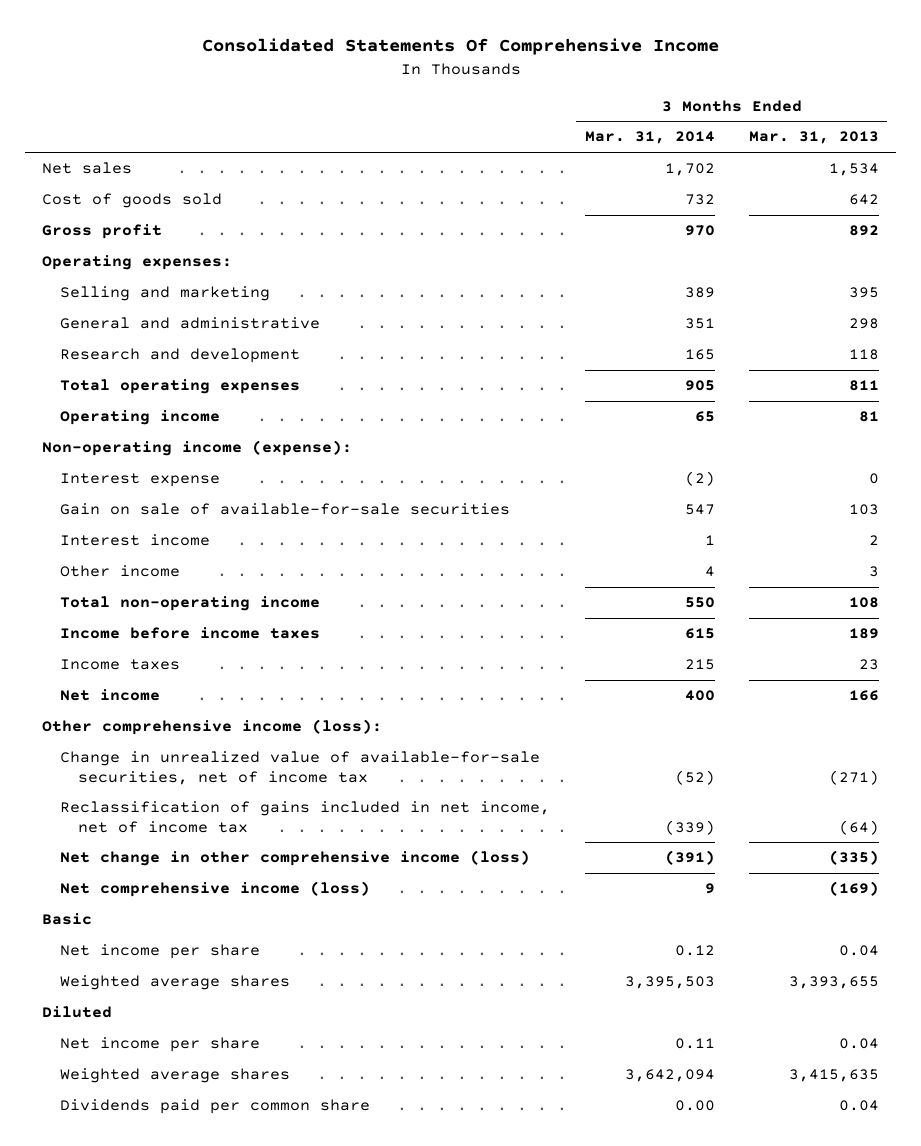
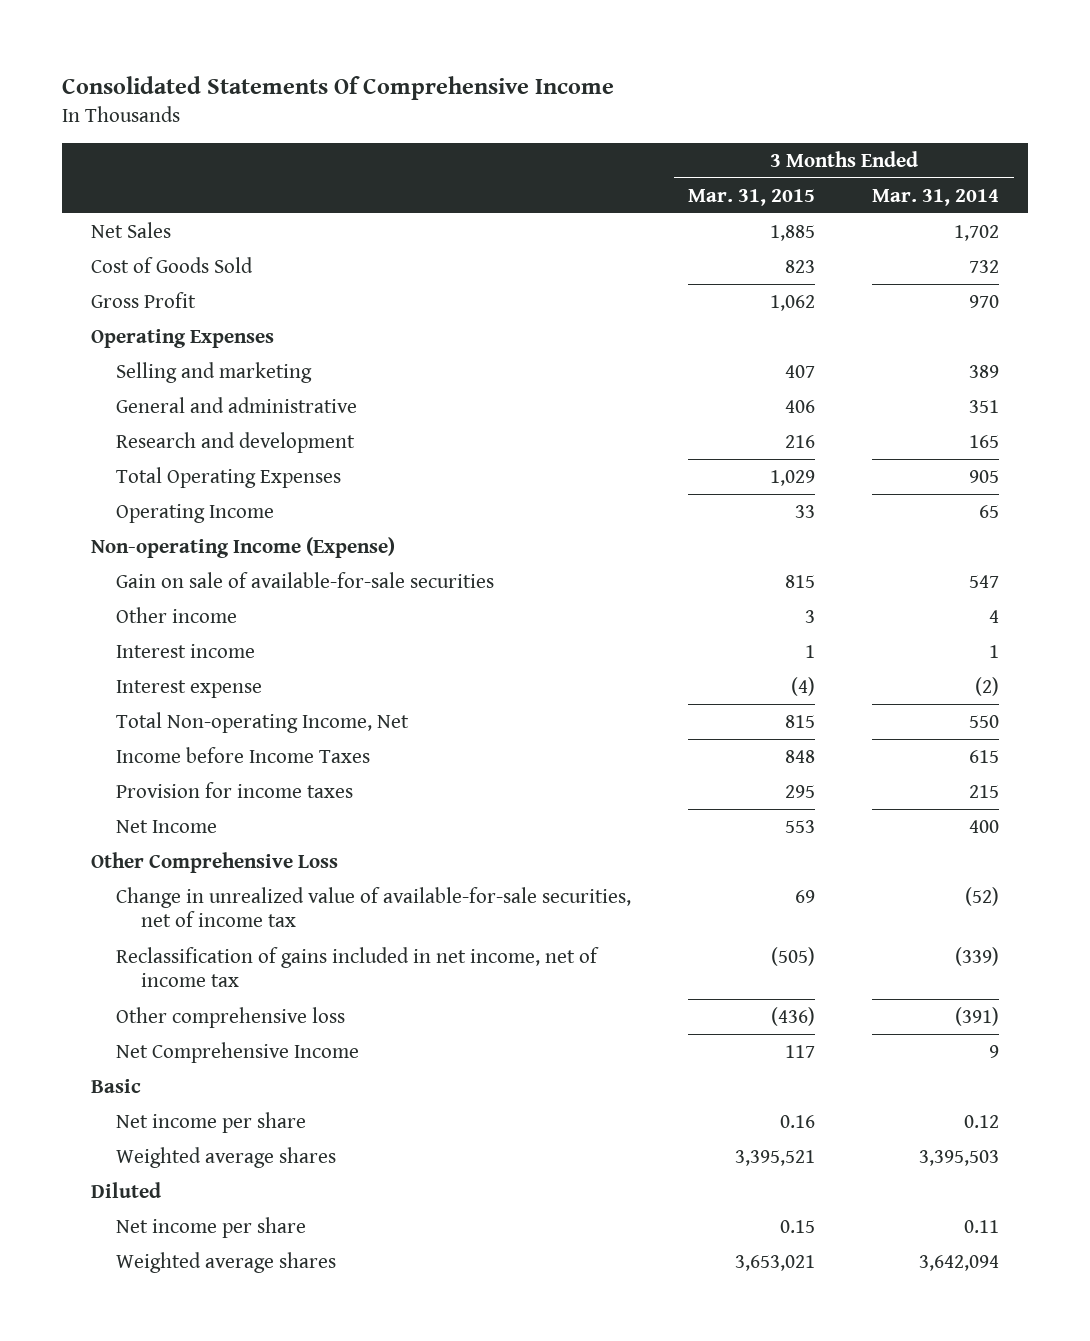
[748,131,879,145] Mar. 31, 2013 -> none
none -> [688,188,816,206] Mar. 31, 2015
[42,162,133,175] Net sales -> [90,221,171,238] Net Sales
[42,193,223,209] Cost of goods sold -> [90,256,253,273] Cost of Goods Sold
[42,224,163,240] Gross profit -> [90,291,196,308] Gross Profit
[42,255,233,271] Operating expenses: -> [90,328,274,348] Operating Expenses
[60,379,301,395] Total operating expenses -> [115,466,341,488] Total Operating Expenses
[60,410,221,426] Operating income -> [115,503,274,523] Operating Income
[42,440,353,457] Non-operating income (expense): -> [90,536,395,558] Non-operating Income (Expense)
[60,534,211,547] Interest income -> [115,643,255,658] Interest income
[60,473,221,488] Interest expense -> [115,679,262,698] Interest expense
[60,596,321,612] Total non-operating income -> [115,711,409,733] Total Non-operating Income, Net
[60,627,321,640] Income before income taxes -> [115,746,370,763] Income before Income Taxes
[60,659,181,671] Income taxes -> [115,781,353,798] Provision for income taxes
[60,689,161,702] Net income -> [115,819,217,833] Net Income
[42,719,383,736] Other comprehensive income (loss): -> [90,851,338,873] Other Comprehensive Loss
[60,850,531,867] Net change in other comprehensive income (loss) -> [115,1006,345,1028] Other comprehensive loss
[60,881,371,898] Net comprehensive income (loss) -> [115,1041,359,1063] Net Comprehensive Income
[60,1099,371,1115] Dividends paid per common share -> none

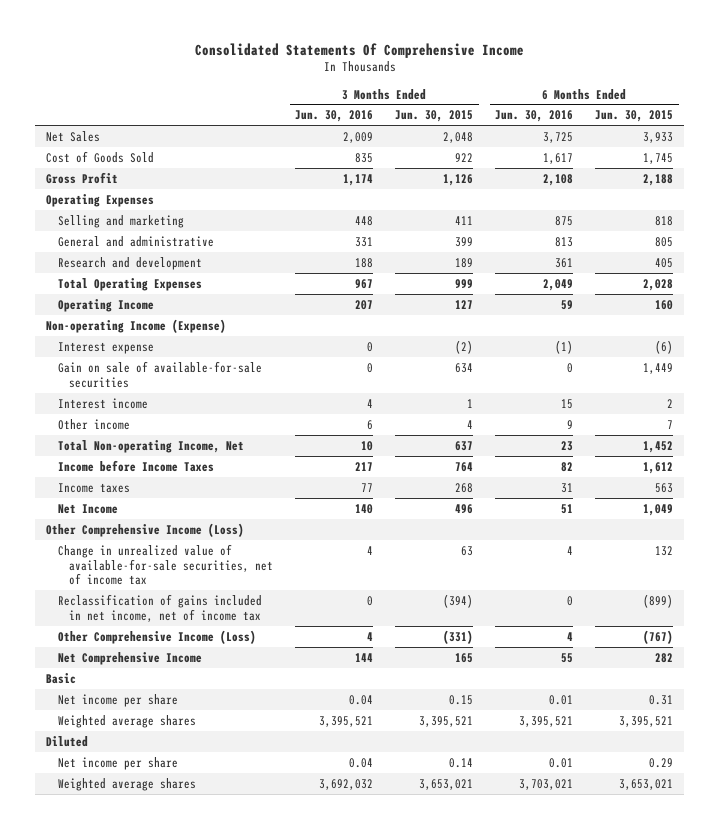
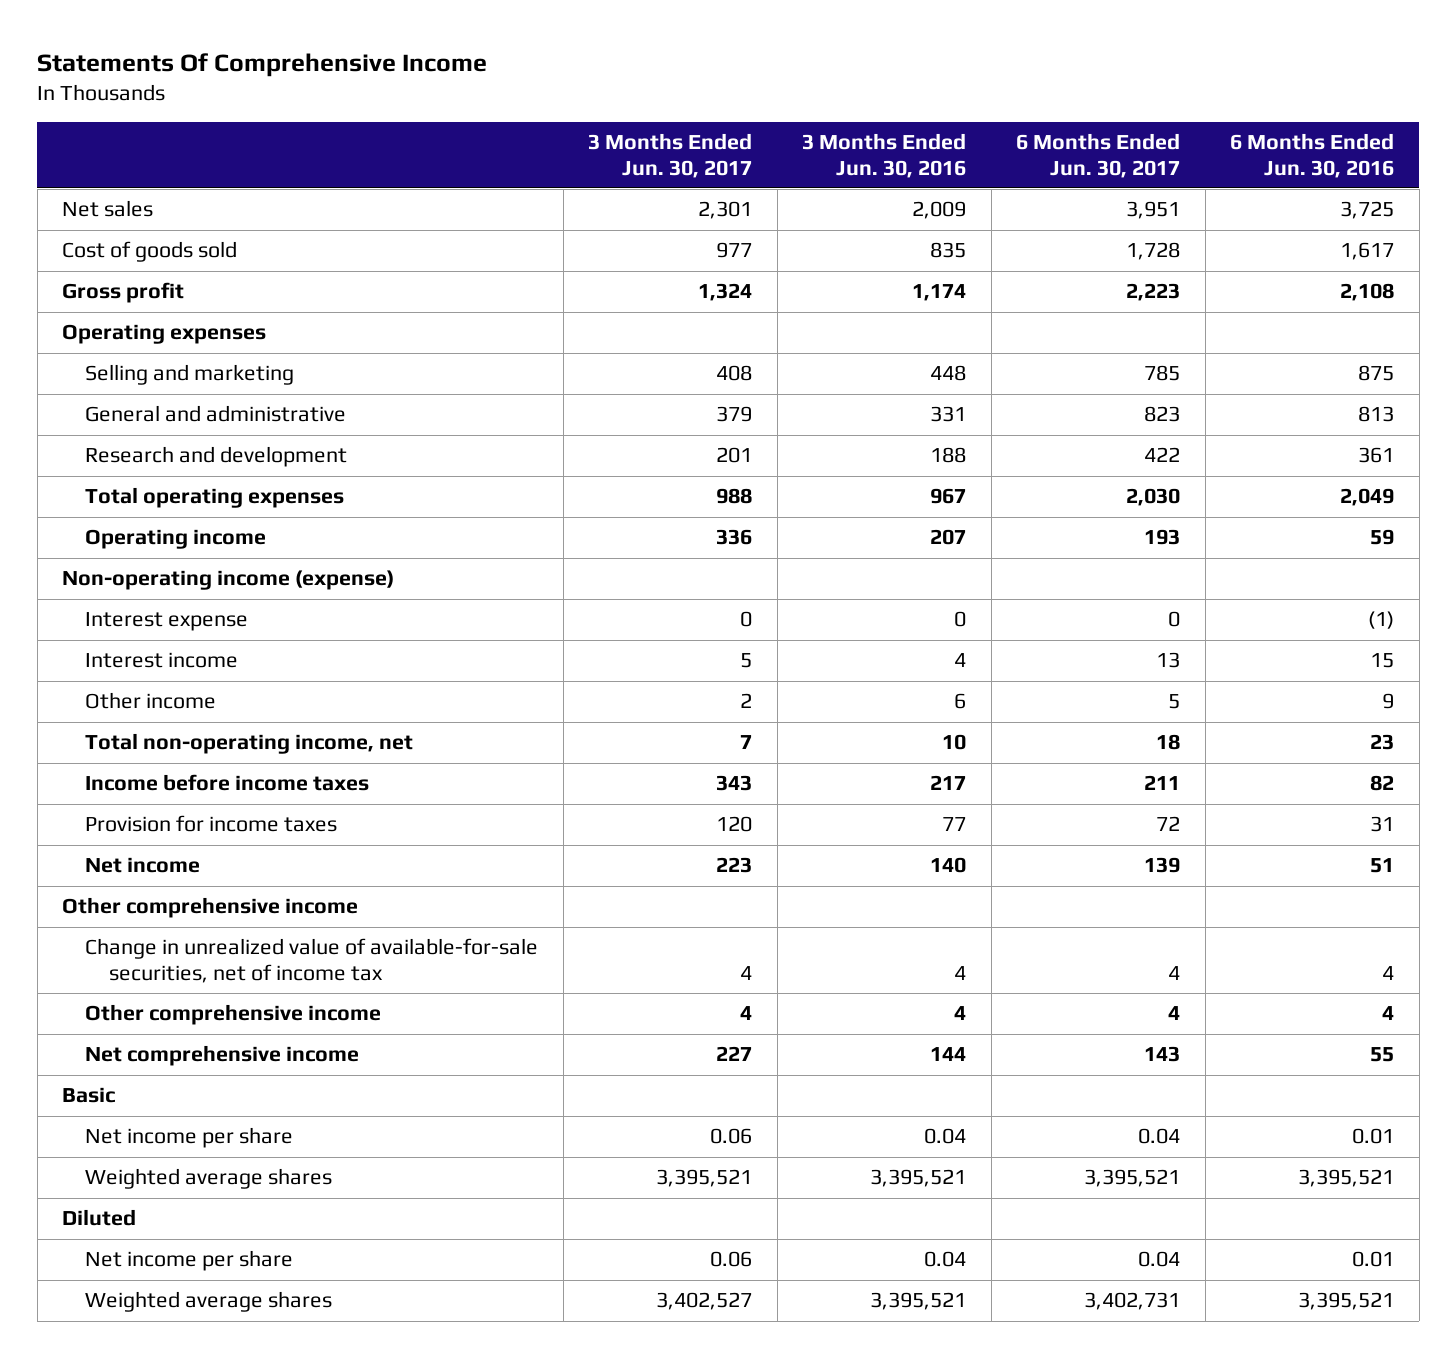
[194,42,524,58] Consolidated Statements Of Comprehensive Income -> [37,52,488,77] Statements Of Comprehensive Income
[395,110,474,123] Jun. 30, 2015 -> none
[595,110,674,123] Jun. 30, 2015 -> none
none -> [588,133,753,178] 3 Months Ended Jun. 30, 2017
none -> [1016,133,1181,178] 6 Months Ended Jun. 30, 2017
[46,130,101,142] Net Sales -> [62,200,154,218] Net sales
[46,150,155,163] Cost of Goods Sold -> [62,241,238,263] Cost of goods sold
[46,171,119,184] Gross Profit -> [62,282,185,304] Gross profit
[46,193,155,207] Operating Expenses -> [62,324,267,345] Operating expenses
[57,277,202,291] Total Operating Expenses -> [85,487,345,509] Total operating expenses
[57,298,154,312] Operating Income -> [85,529,267,550] Operating income
[46,318,227,333] Non-operating Income (Expense) -> [62,570,395,591] Non-operating income (expense)
[57,360,262,388] Gain on sale of available-for-sale securities -> none
[57,439,244,453] Total Non-operating Income, Net -> [85,733,414,755] Total non-operating income, net
[57,459,214,472] Income before Income Taxes -> [85,774,370,792] Income before income taxes
[57,482,130,493] Income taxes -> [85,815,338,833] Provision for income taxes
[57,503,118,514] Net Income -> [85,857,201,874] Net income
[46,522,245,537] Other Comprehensive Income (Loss) -> [62,897,359,919] Other comprehensive income
[57,593,262,622] Reclassification of gains included in net income, net of income tax -> none
[57,629,256,644] Other Comprehensive Income (Loss) -> [85,1004,382,1026] Other comprehensive income
[57,651,202,665] Net Comprehensive Income -> [85,1045,360,1067] Net comprehensive income
[319,778,374,790] 3,692,032 -> [870,1292,967,1311] 3,395,521
[519,778,574,790] 3,703,021 -> [1298,1292,1395,1311] 3,395,521

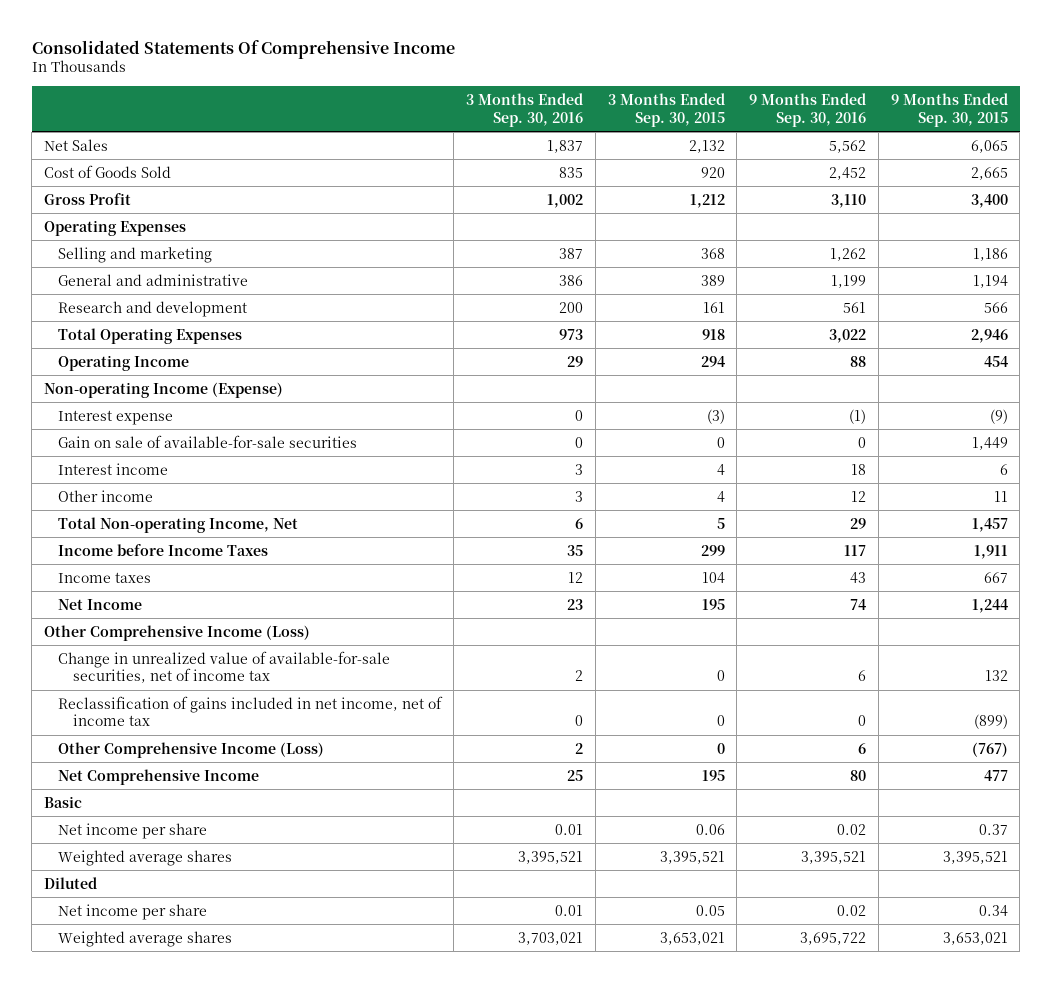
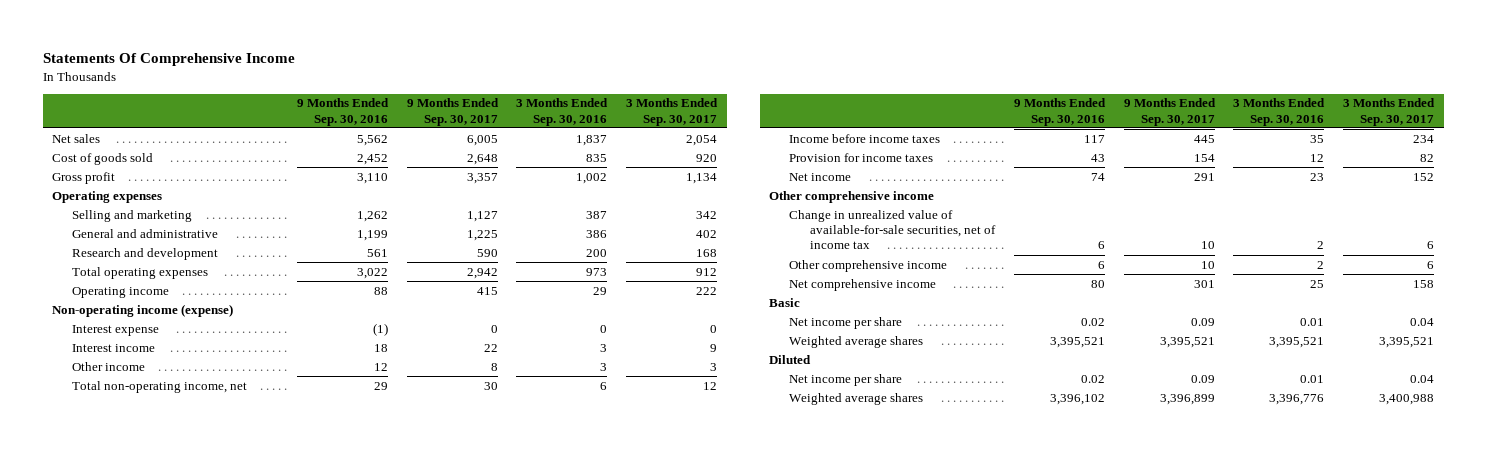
[31,39,455,59] Consolidated Statements Of Comprehensive Income -> [42,52,295,66] Statements Of Comprehensive Income
[607,92,725,127] 3 Months Ended Sep. 30, 2015 -> none
[890,92,1008,127] 9 Months Ended Sep. 30, 2015 -> none
none -> [406,98,499,126] 9 Months Ended Sep. 30, 2017
none -> [626,98,719,126] 3 Months Ended Sep. 30, 2017
[44,138,109,151] Net Sales -> [51,133,100,143] Net sales
[44,164,172,178] Cost of Goods Sold -> [51,152,153,165] Cost of goods sold
[44,192,132,205] Gross Profit -> [51,171,115,184] Gross profit
[44,219,187,236] Operating Expenses -> [51,190,162,203] Operating expenses
[58,327,243,344] Total Operating Expenses -> [72,266,209,279] Total operating expenses
[58,354,190,371] Operating Income -> [72,286,170,298] Operating income
[44,381,284,398] Non-operating Income (Expense) -> [51,303,233,317] Non-operating income (expense)
[58,434,358,448] Gain on sale of available-for-sale securities -> none
[58,516,299,533] Total Non-operating Income, Net -> [72,380,248,393] Total non-operating income, net
[58,543,269,556] Income before Income Taxes -> [789,133,941,143] Income before income taxes
[58,571,152,583] Income taxes -> [789,152,934,162] Provision for income taxes
[58,598,143,610] Net Income -> [789,172,852,181] Net income
[44,624,311,641] Other Comprehensive Income (Loss) -> [768,190,934,203] Other comprehensive income
[58,695,444,727] Reclassification of gains included in net income, net of income tax -> none
[58,741,325,758] Other Comprehensive Income (Loss) -> [789,259,948,272] Other comprehensive income
[58,768,260,785] Net Comprehensive Income -> [789,278,937,291] Net comprehensive income
[517,931,583,945] 3,703,021 -> [1269,393,1325,405] 3,396,776
[800,931,867,945] 3,695,722 -> [1049,393,1105,405] 3,396,102

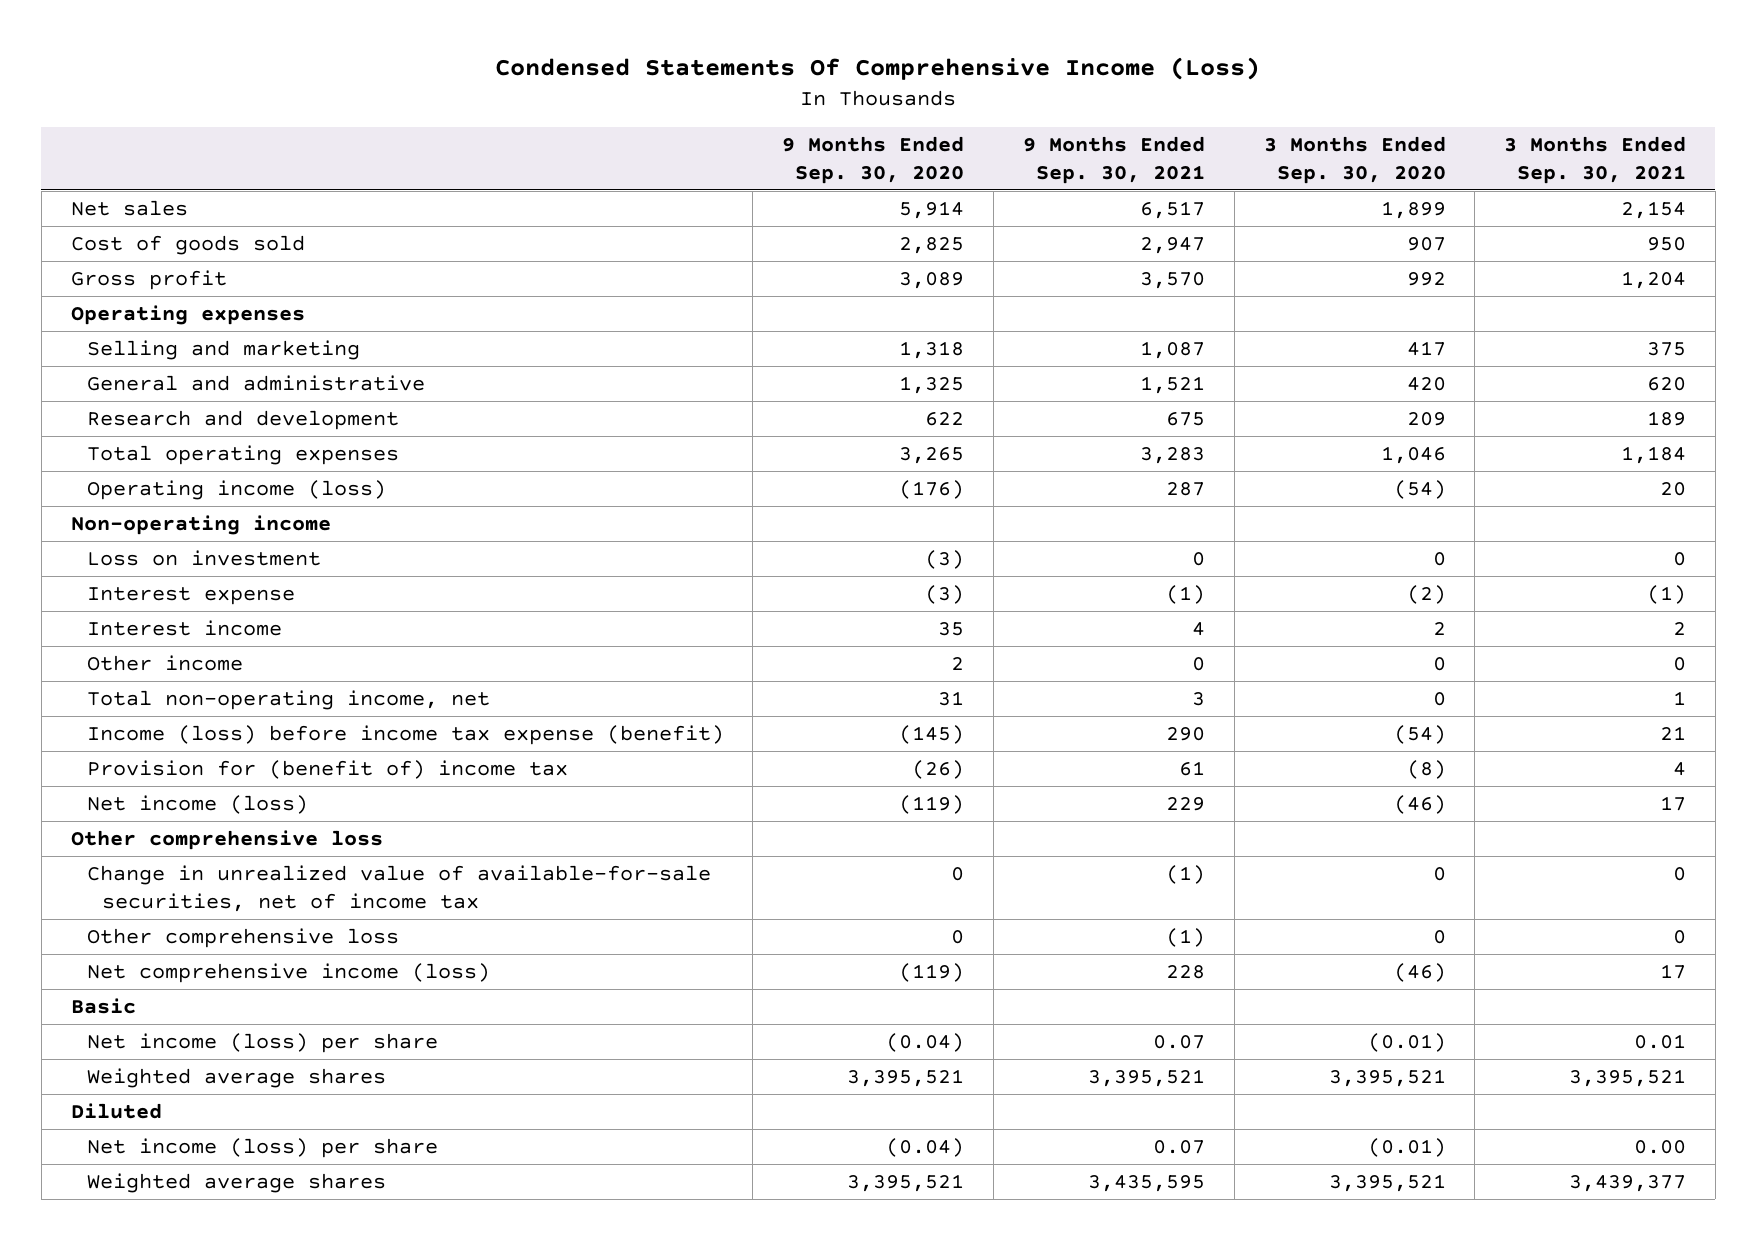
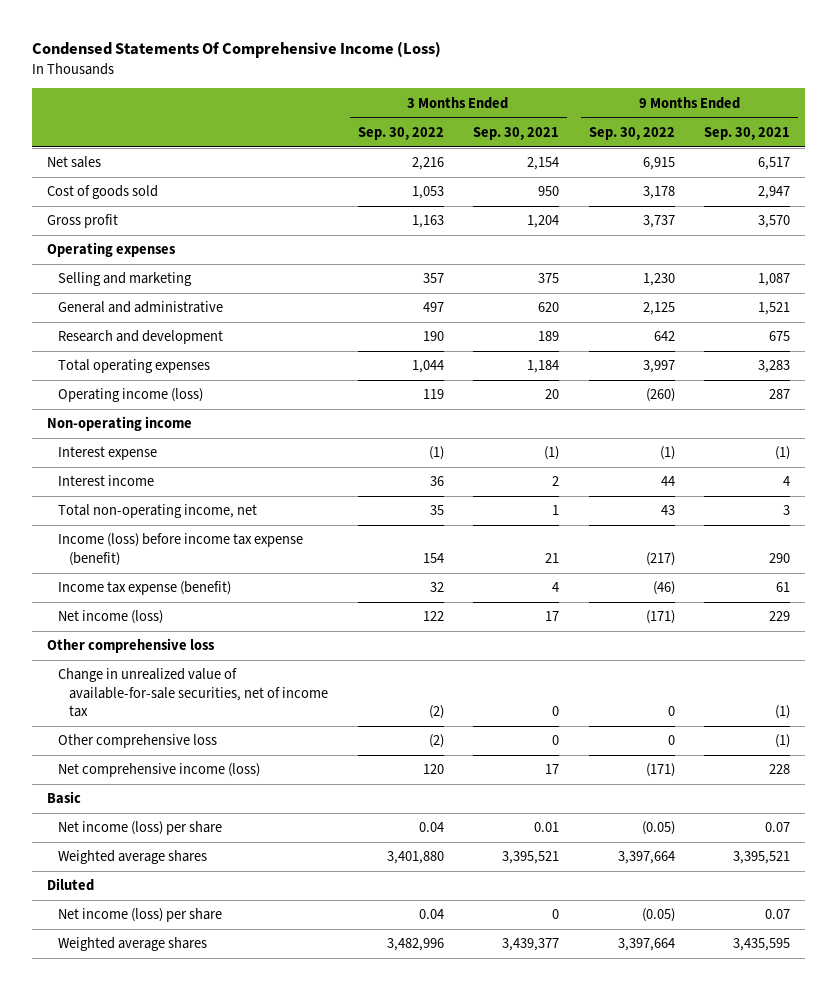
[782,136,965,184] 9 Months Ended Sep. 30, 2020 -> none
[1263,136,1446,184] 3 Months Ended Sep. 30, 2020 -> none
none -> [357,126,444,140] Sep. 30, 2022
none -> [588,126,675,140] Sep. 30, 2022
[86,550,321,567] Loss on investment -> none
[86,655,243,672] Other income -> none
[86,760,568,780] Provision for (benefit of) income tax -> [57,581,231,596] Income tax expense (benefit)
[1634,1140,1687,1155] 0.00 -> [552,909,560,920] 0

